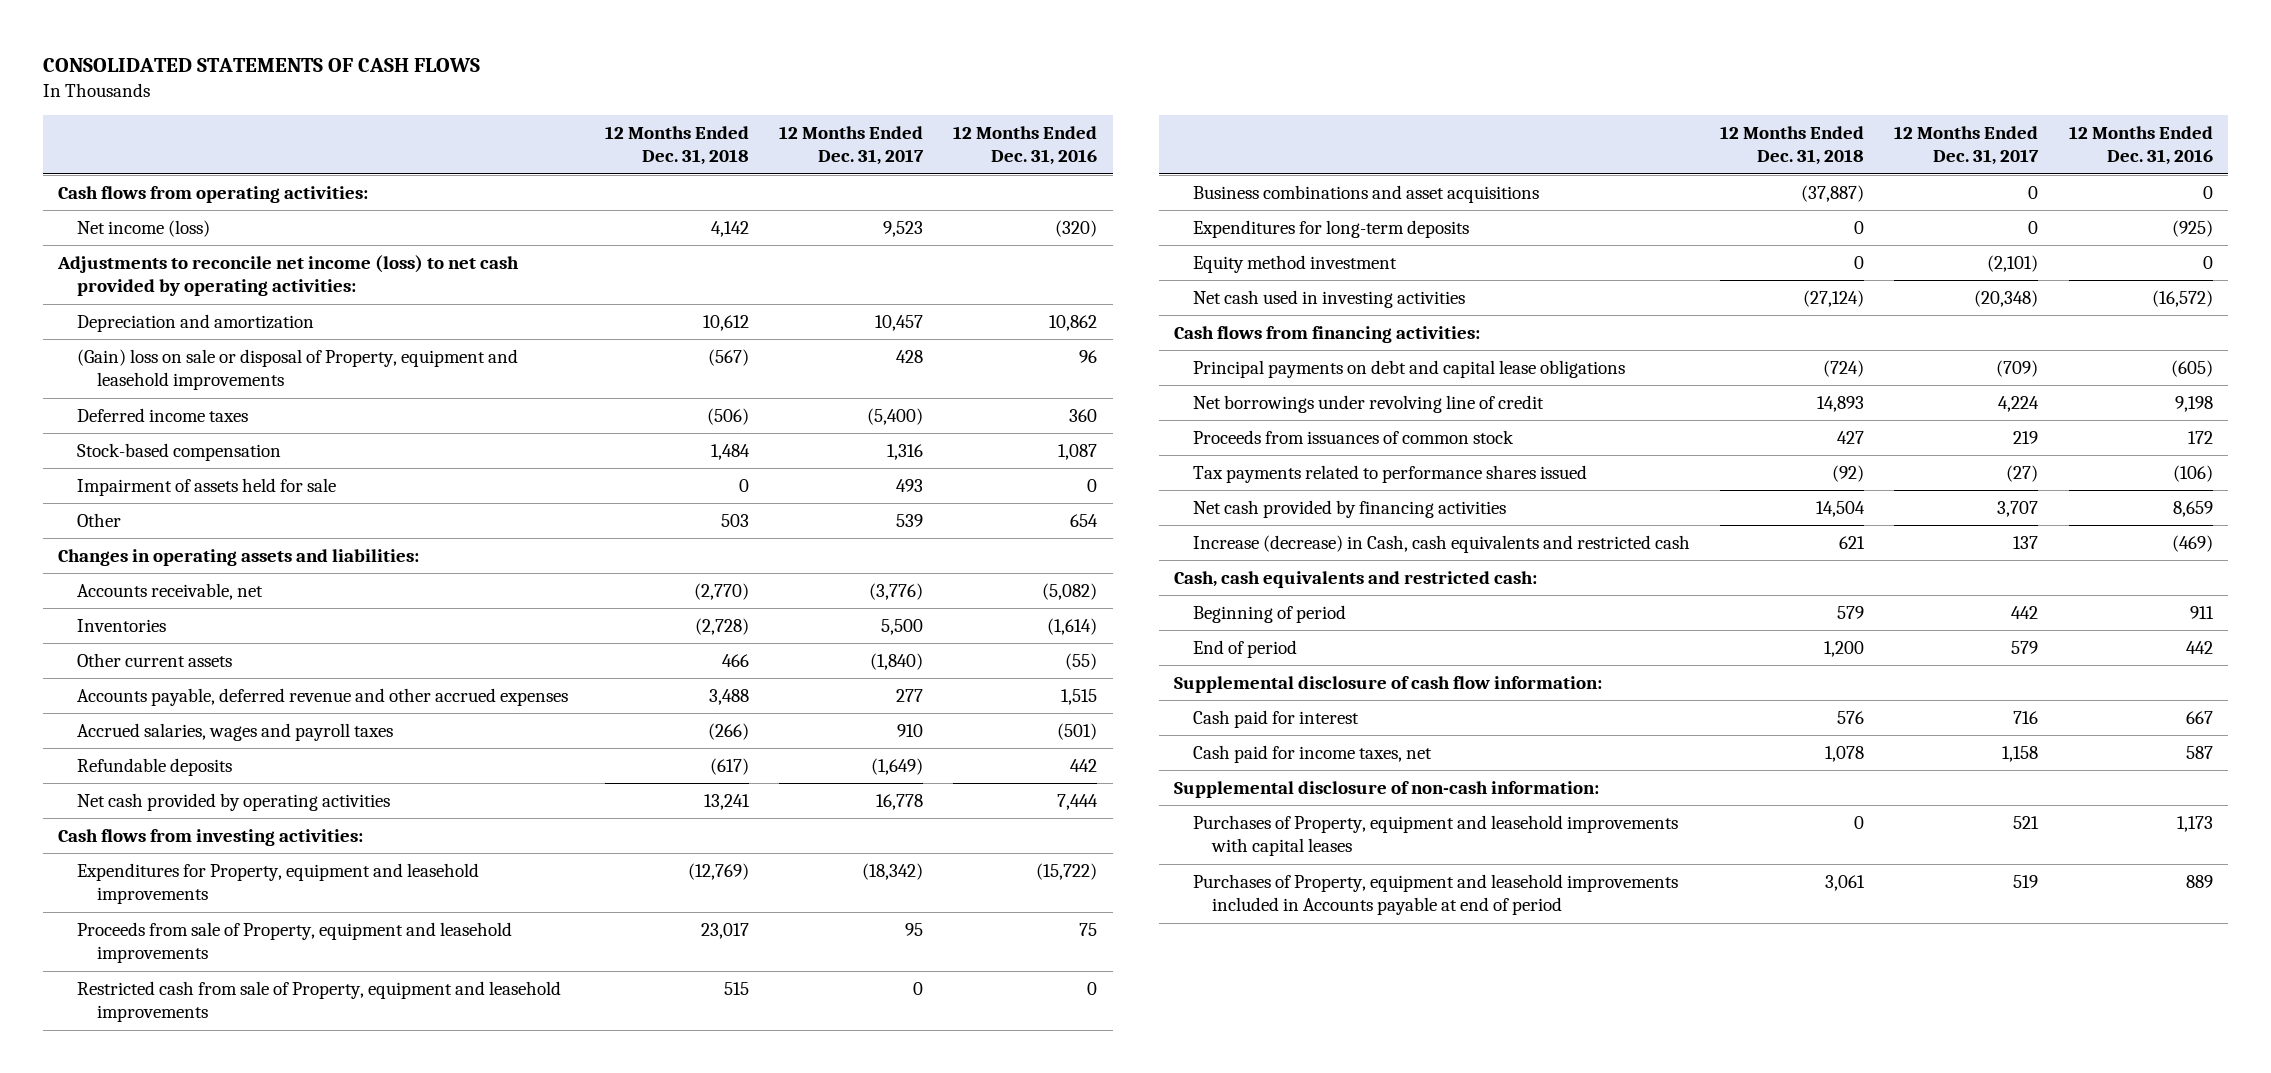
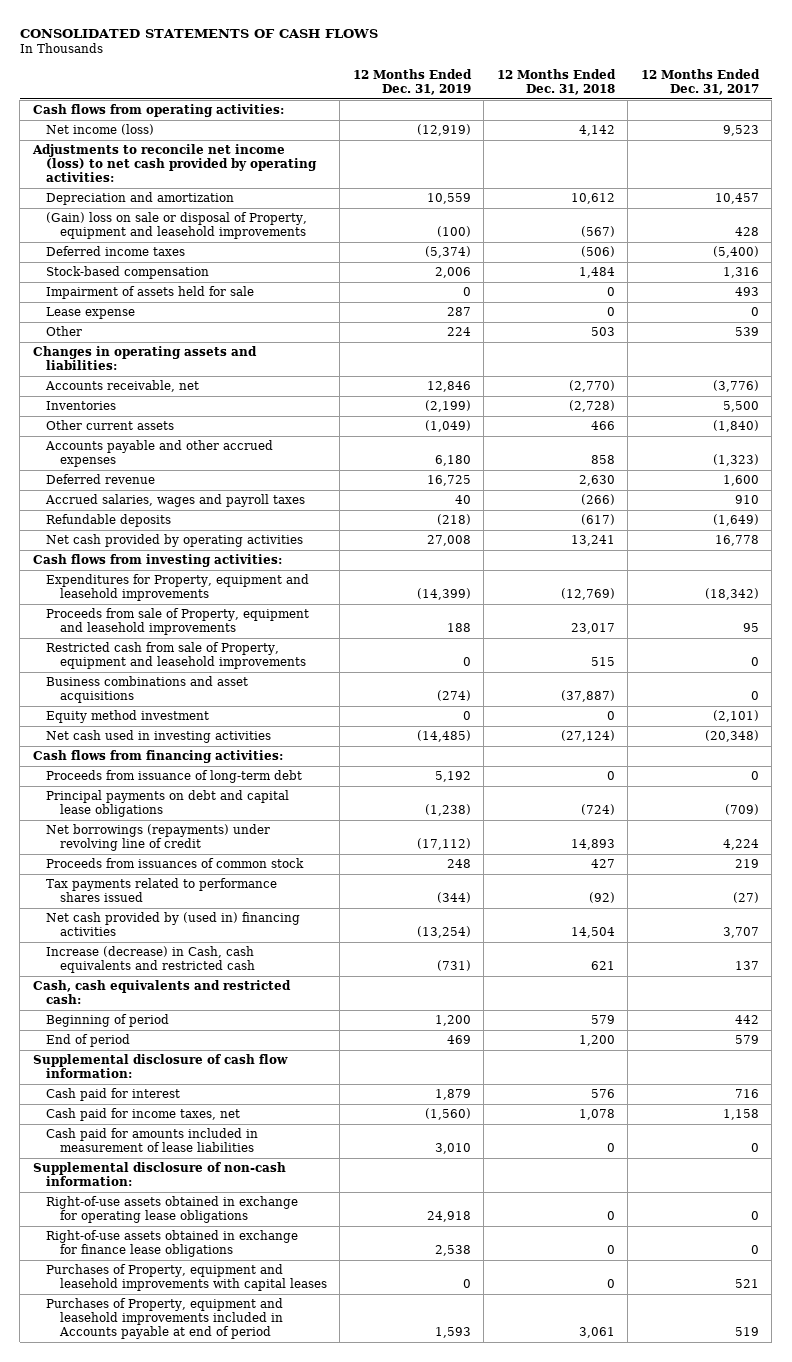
[953,125,1098,166] 12 Months Ended Dec. 31, 2016 -> none
none -> [352,68,472,95] 12 Months Ended Dec. 31, 2019
none -> [46,307,136,320] Lease expense
[77,687,569,706] Accounts payable, deferred revenue and other accrued expenses -> [45,440,274,468] Accounts payable and other accrued expenses
[708,688,749,705] 3,488 -> [590,455,615,465] 858
[896,688,924,702] 277 -> [712,454,759,467] (1,323)
none -> [46,474,156,485] Deferred revenue
[1192,219,1469,238] Expenditures for long-term deposits -> none
none -> [46,770,303,784] Proceeds from issuance of long-term debt
[1192,394,1544,413] Net borrowings under revolving line of credit -> [46,824,271,852] Net borrowings (repayments) under revolving line of credit
[1192,499,1506,518] Net cash provided by financing activities -> [46,912,301,937] Net cash provided by (used in) financing activities
none -> [46,1128,259,1153] Cash paid for amounts included in measurement of lease liabilities
none -> [46,1196,299,1224] Right-of-use assets obtained in exchange for operating lease obligations
none -> [46,1230,299,1258] Right-of-use assets obtained in exchange for finance lease obligations

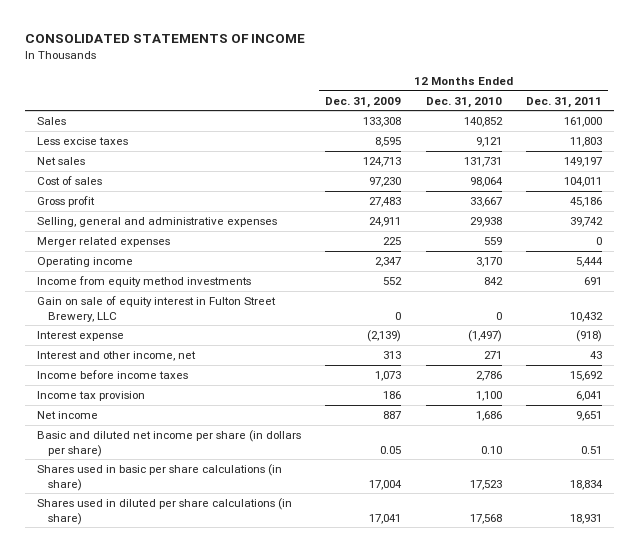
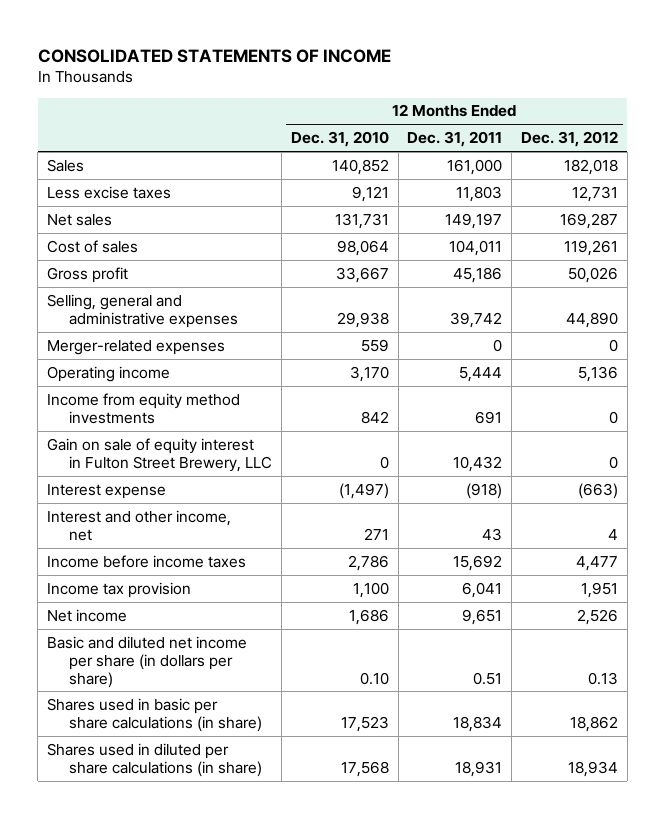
[325,96,402,108] Dec. 31, 2009 -> none
none -> [521,131,619,148] Dec. 31, 2012
[37,237,171,248] Merger related expenses -> [47,339,226,355] Merger-related expenses

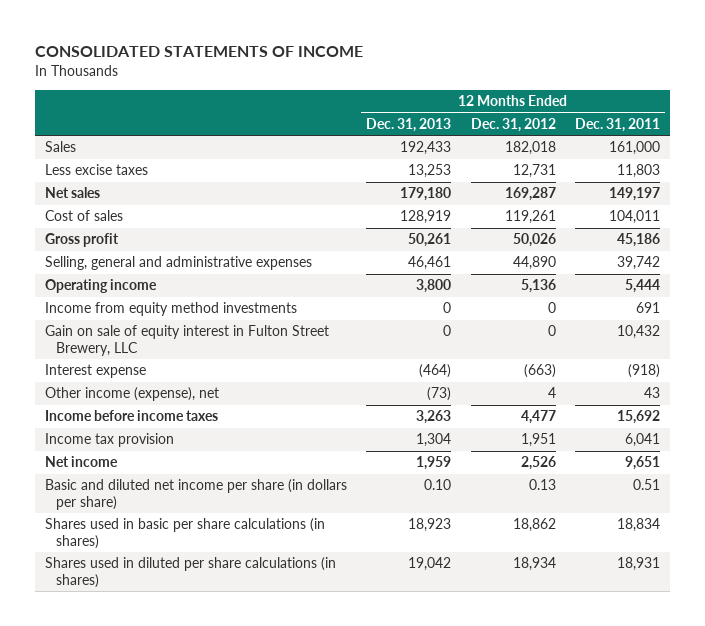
[290,131,389,148] Dec. 31, 2010 -> none
none -> [366,118,452,133] Dec. 31, 2013
[47,339,226,355] Merger-related expenses -> none
[47,509,232,541] Interest and other income, net -> [44,387,219,402] Other income (expense), net
[47,697,263,732] Shares used in basic per share calculations (in share) -> [44,518,325,550] Shares used in basic per share calculations (in shares)
[47,742,263,777] Shares used in diluted per share calculations (in share) -> [44,557,336,589] Shares used in diluted per share calculations (in shares)

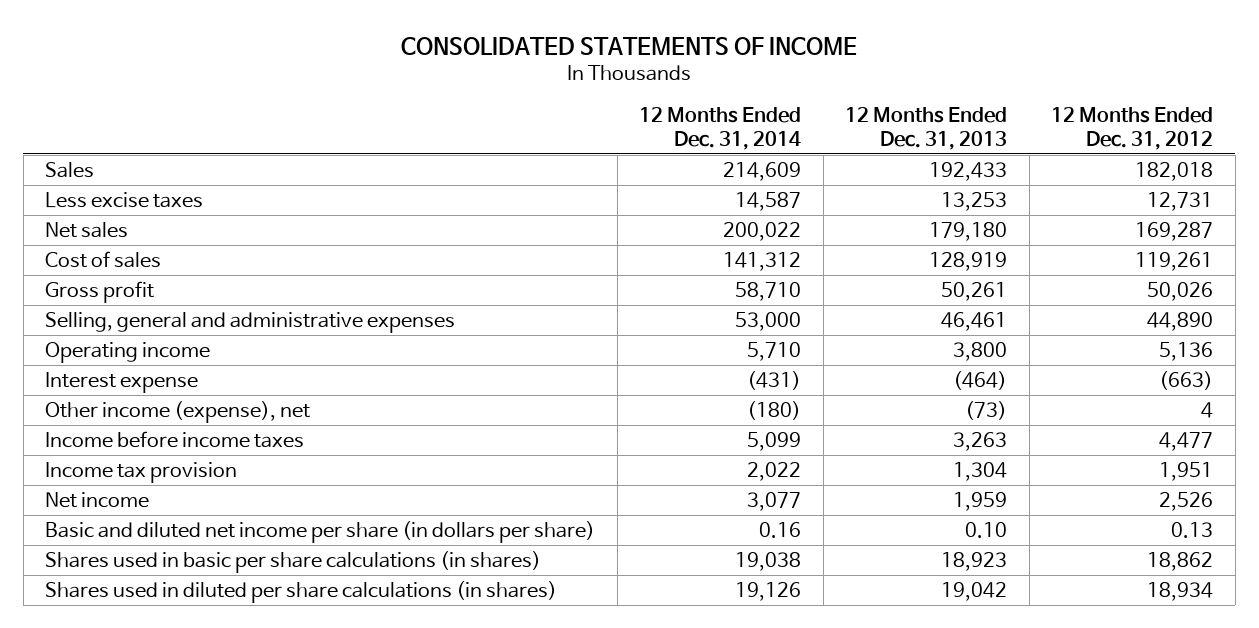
[575,118,661,133] Dec. 31, 2011 -> none
none -> [639,107,802,150] 12 Months Ended Dec. 31, 2014
[44,302,297,317] Income from equity method investments -> none
[44,325,329,357] Gain on sale of equity interest in Fulton Street Brewery, LLC -> none

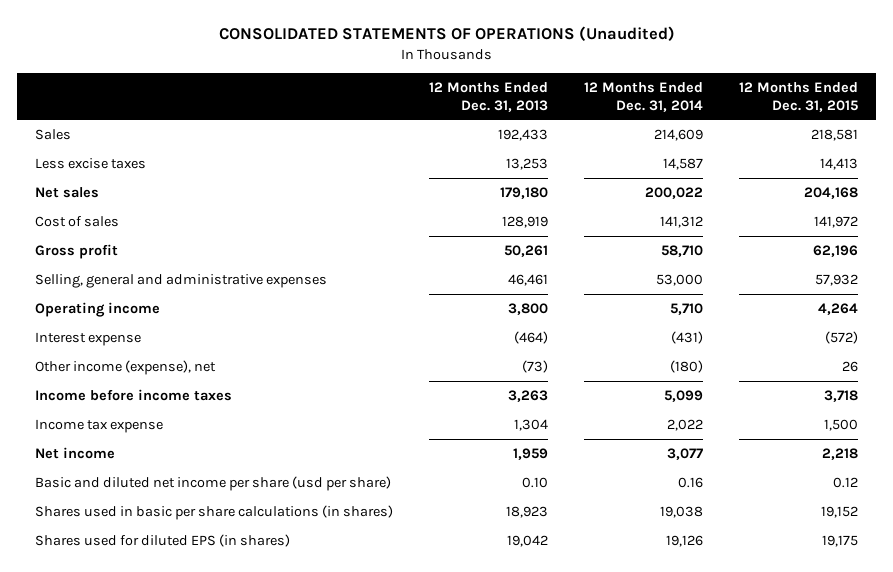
[401,36,858,55] CONSOLIDATED STATEMENTS OF INCOME -> [218,26,675,42] CONSOLIDATED STATEMENTS OF OPERATIONS (Unaudited)
[1051,107,1214,150] 12 Months Ended Dec. 31, 2012 -> none
none -> [739,81,859,112] 12 Months Ended Dec. 31, 2015
[45,462,238,484] Income tax provision -> [34,418,163,433] Income tax expense
[45,521,596,544] Basic and diluted net income per share (in dollars per share) -> [34,475,391,491] Basic and diluted net income per share (usd per share)
[45,581,558,604] Shares used in diluted per share calculations (in shares) -> [34,533,290,547] Shares used for diluted EPS (in shares)

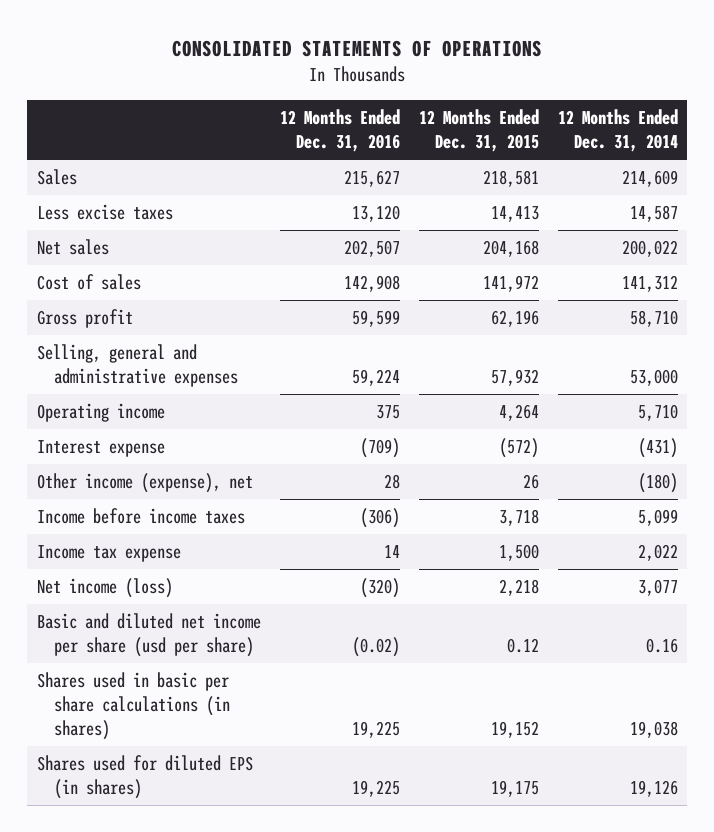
[218,26,675,42] CONSOLIDATED STATEMENTS OF OPERATIONS (Unaudited) -> [172,40,543,58] CONSOLIDATED STATEMENTS OF OPERATIONS
[428,81,548,112] 12 Months Ended Dec. 31, 2013 -> none
none -> [279,109,400,153] 12 Months Ended Dec. 31, 2016
[34,446,115,459] Net income -> [36,578,173,599] Net income (loss)

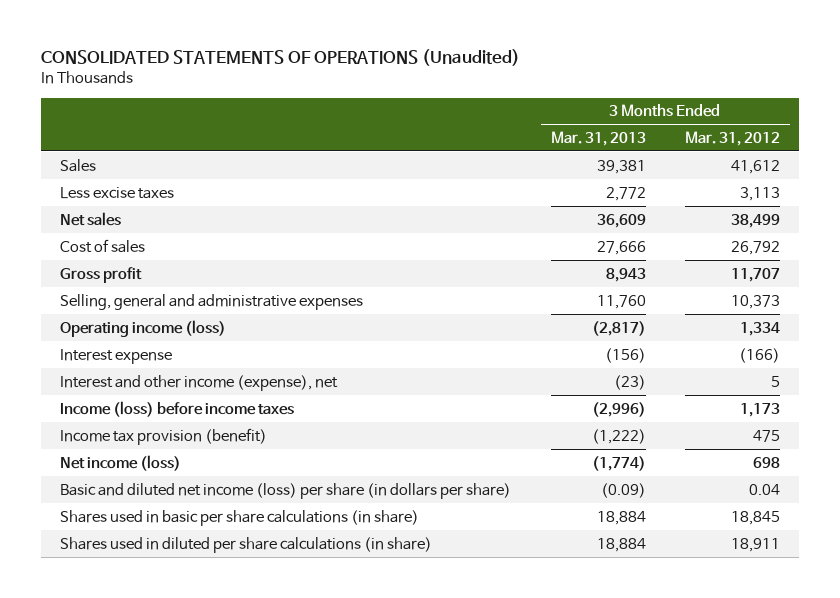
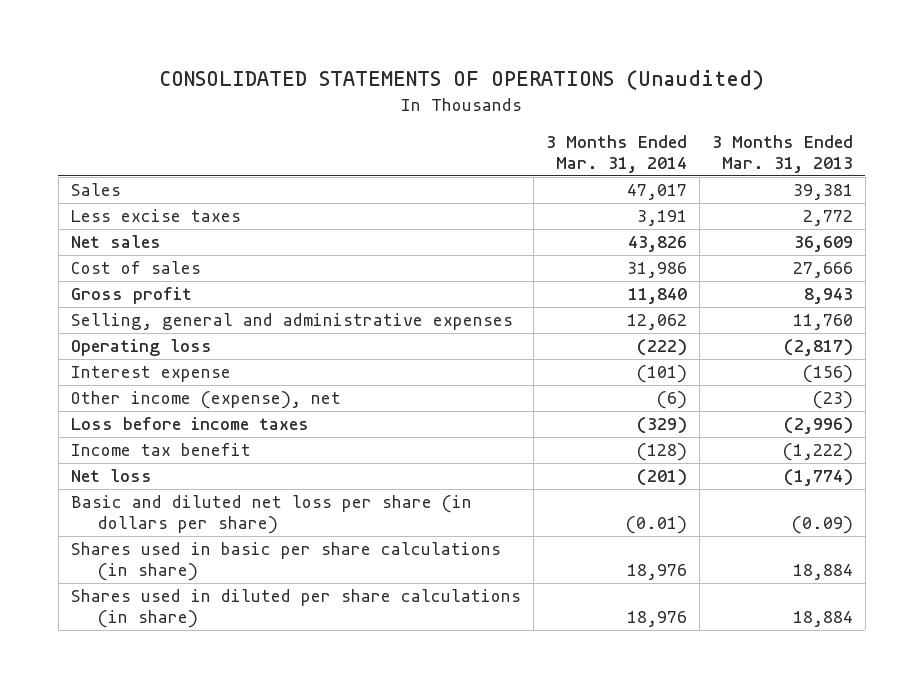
[684,130,780,146] Mar. 31, 2012 -> none
none -> [545,135,687,174] 3 Months Ended Mar. 31, 2014
[60,319,227,337] Operating income (loss) -> [70,339,212,357] Operating loss
[60,374,339,391] Interest and other income (expense), net -> [70,391,341,410] Other income (expense), net
[60,400,295,417] Income (loss) before income taxes -> [70,417,309,431] Loss before income taxes
[60,427,268,445] Income tax provision (benefit) -> [70,443,251,457] Income tax benefit
[60,454,182,471] Net income (loss) -> [70,469,152,483] Net loss
[60,482,512,499] Basic and diluted net income (loss) per share (in dollars per share) -> [70,495,472,535] Basic and diluted net loss per share (in dollars per share)

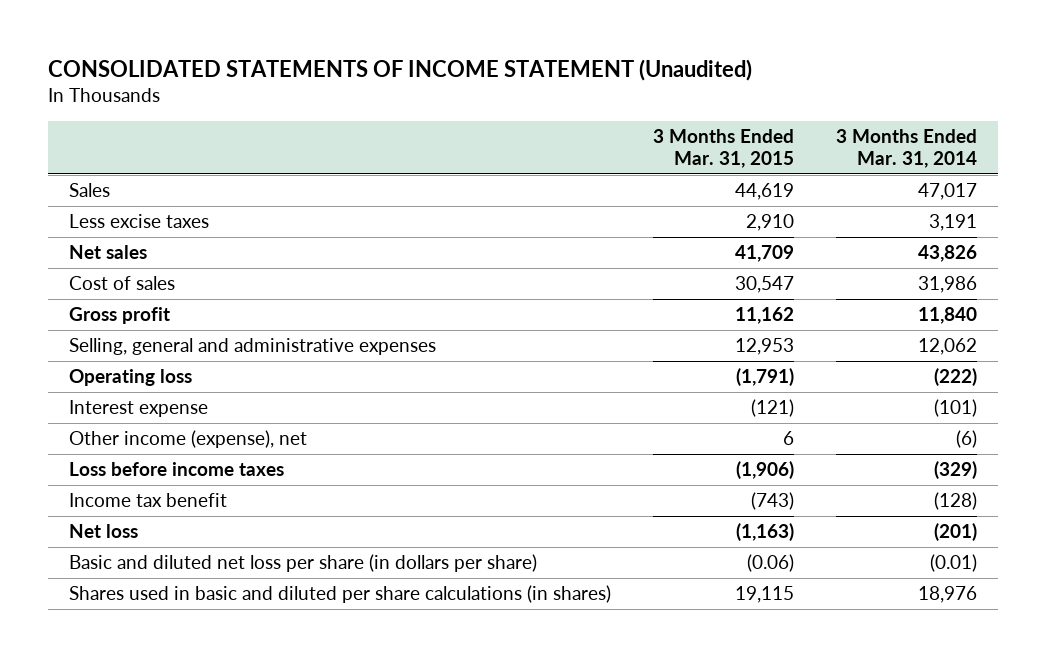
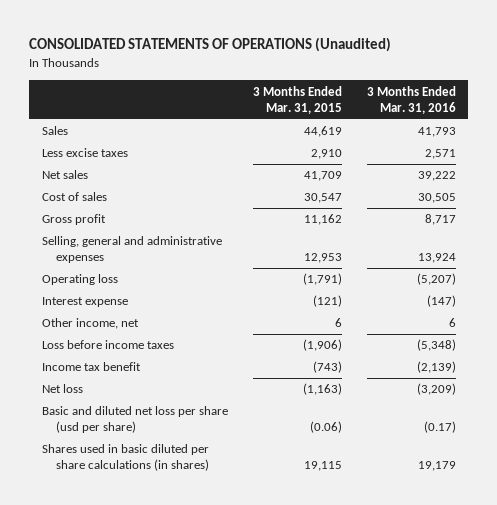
[47,58,752,81] CONSOLIDATED STATEMENTS OF INCOME STATEMENT (Unaudited) -> [29,37,392,53] CONSOLIDATED STATEMENTS OF OPERATIONS (Unaudited)
[835,129,977,169] 3 Months Ended Mar. 31, 2014 -> none
none -> [366,85,456,114] 3 Months Ended Mar. 31, 2016
[68,430,307,449] Other income (expense), net -> [41,318,139,330] Other income, net
[68,554,537,573] Basic and diluted net loss per share (in dollars per share) -> [41,406,228,434] Basic and diluted net loss per share (usd per share)
[68,585,611,604] Shares used in basic and diluted per share calculations (in shares) -> [41,444,209,472] Shares used in basic diluted per share calculations (in shares)

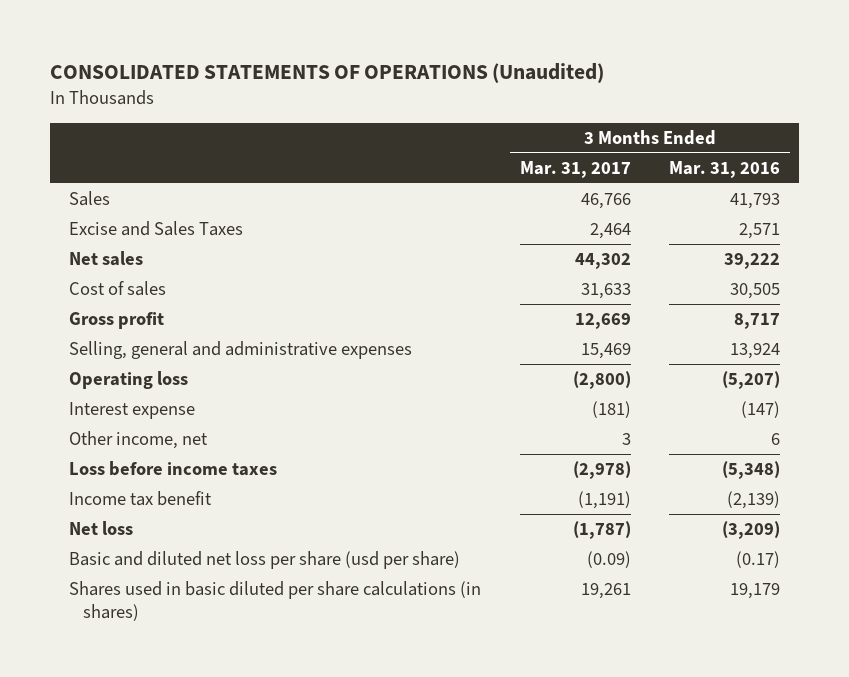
[252,85,342,114] 3 Months Ended Mar. 31, 2015 -> none
none -> [519,160,631,178] Mar. 31, 2017
[41,148,128,158] Less excise taxes -> [69,221,244,237] Excise and Sales Taxes

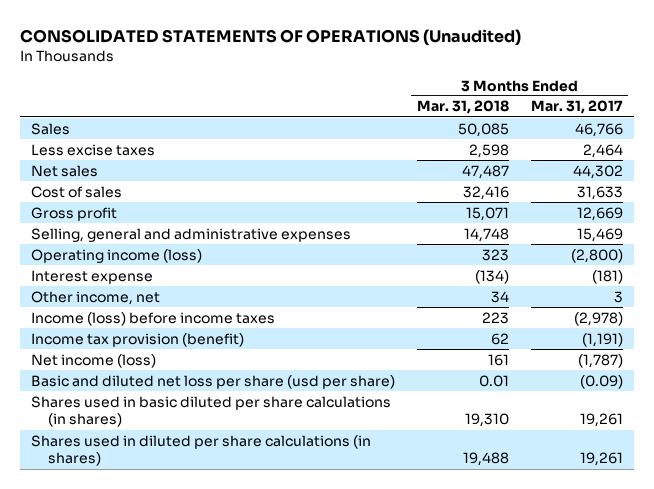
[669,160,781,178] Mar. 31, 2016 -> none
none -> [416,100,509,115] Mar. 31, 2018
[69,221,244,237] Excise and Sales Taxes -> [31,143,156,156] Less excise taxes
[69,371,189,390] Operating loss -> [31,248,203,263] Operating income (loss)
[69,461,278,477] Loss before income taxes -> [31,311,276,326] Income (loss) before income taxes
[69,491,213,507] Income tax benefit -> [31,332,245,347] Income tax provision (benefit)
[69,521,134,536] Net loss -> [31,353,157,368] Net income (loss)
none -> [31,434,372,467] Shares used in diluted per share calculations (in shares)

